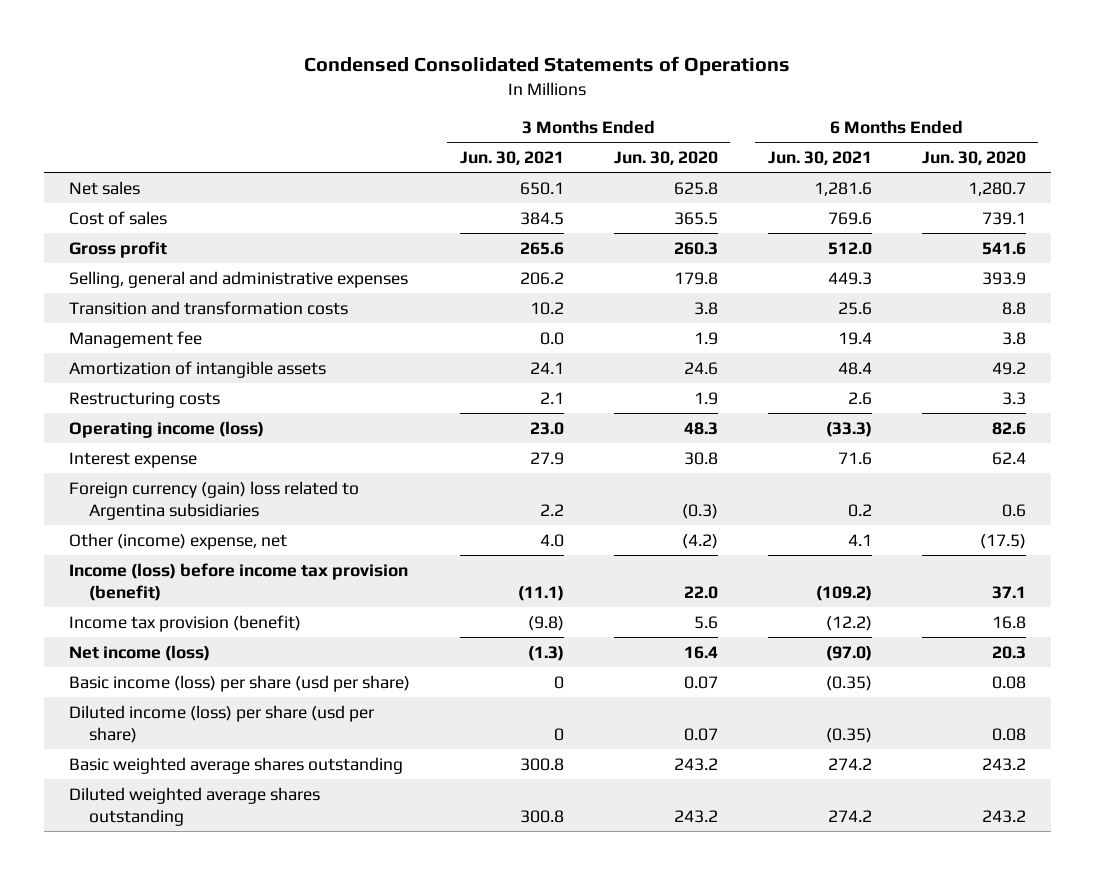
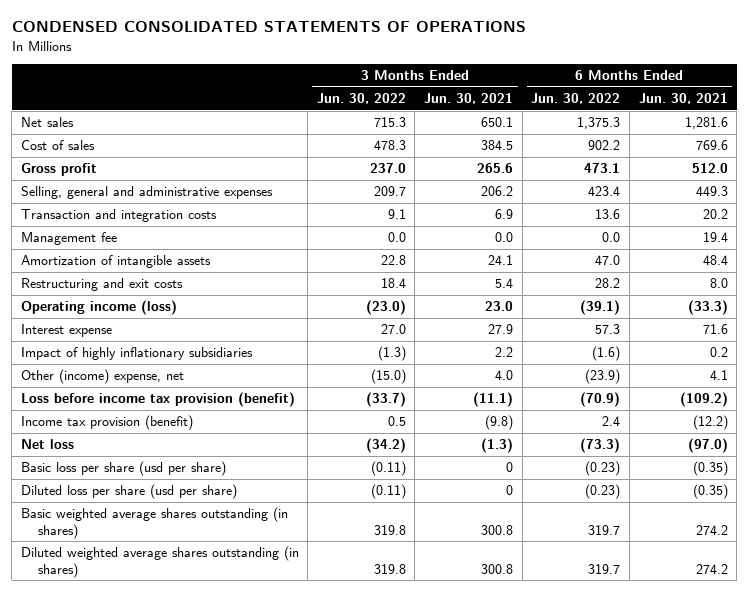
[304,56,791,77] Condensed Consolidated Statements of Operations -> [11,21,526,33] CONDENSED CONSOLIDATED STATEMENTS OF OPERATIONS
[613,151,718,166] Jun. 30, 2020 -> none
[921,151,1026,166] Jun. 30, 2020 -> none
none -> [316,92,406,104] Jun. 30, 2022
none -> [531,92,621,104] Jun. 30, 2022
[68,300,348,315] Transition and transformation costs -> [20,209,217,223] Transaction and integration costs
[529,301,564,315] 10.2 -> [495,209,514,220] 6.9
[837,301,872,315] 25.6 -> [702,209,728,220] 20.2
[68,391,220,408] Restructuring costs -> [20,278,183,292] Restructuring and exit costs
[539,391,564,404] 2.1 -> [495,278,514,289] 5.4
[847,391,872,405] 2.6 -> [709,278,728,289] 8.0
[68,480,359,520] Foreign currency (gain) loss related to Argentina subsidiaries -> [20,347,253,361] Impact of highly inflationary subsidiaries
[68,562,408,601] Income (loss) before income tax provision (benefit) -> [20,392,295,408] Loss before income tax provision (benefit)
[68,644,210,661] Net income (loss) -> [20,439,74,450] Net loss
[68,674,410,692] Basic income (loss) per share (usd per share) -> [20,461,226,477] Basic loss per share (usd per share)
[68,704,374,743] Diluted income (loss) per share (usd per share) -> [20,484,237,500] Diluted loss per share (usd per share)
[68,756,403,774] Basic weighted average shares outstanding -> [20,507,288,539] Basic weighted average shares outstanding (in shares)
[68,786,320,826] Diluted weighted average shares outstanding -> [20,546,299,578] Diluted weighted average shares outstanding (in shares)

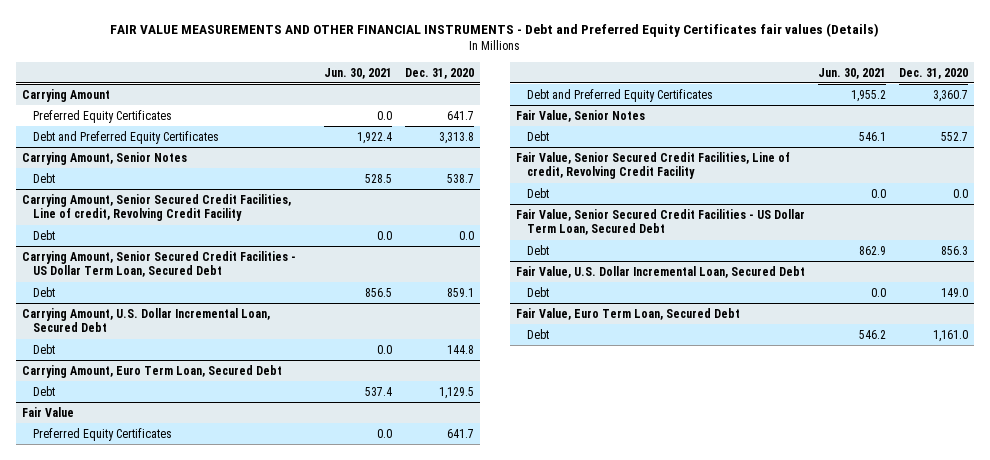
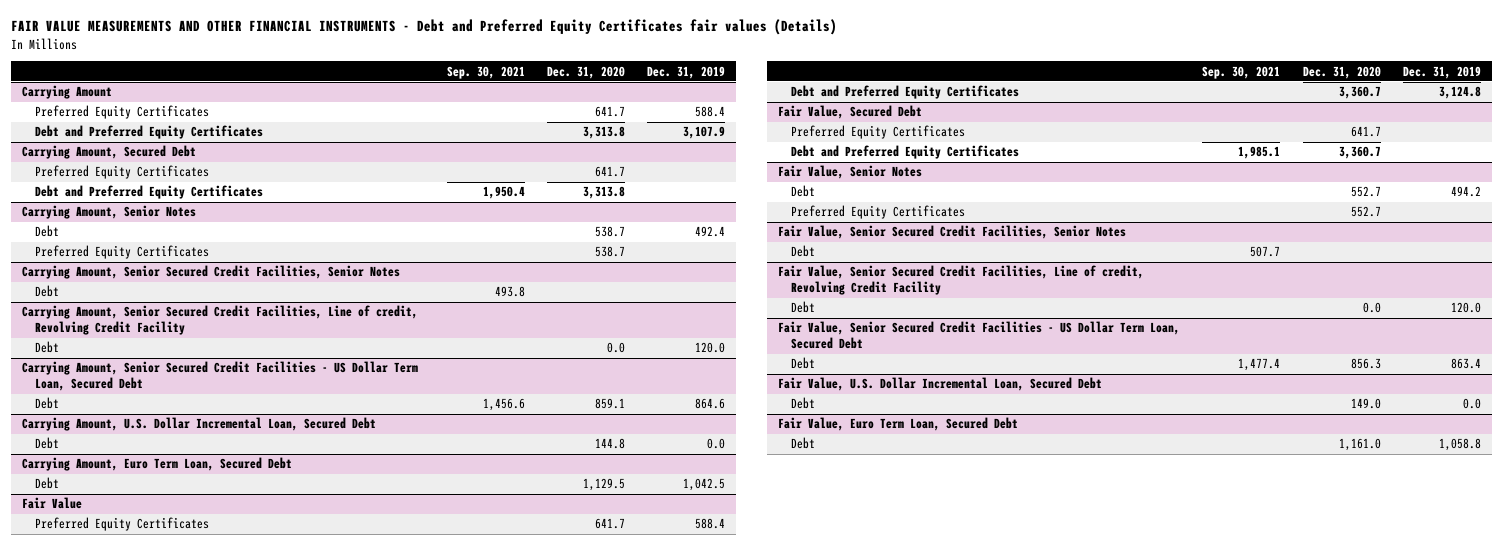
[324,67,393,79] Jun. 30, 2021 -> none
none -> [446,65,525,79] Sep. 30, 2021
none -> [646,65,725,79] Dec. 31, 2019
none -> [22,145,197,160] Carrying Amount, Secured Debt
none -> [35,165,210,180] Preferred Equity Certificates
none -> [35,185,264,200] Debt and Preferred Equity Certificates
none -> [35,245,210,260] Preferred Equity Certificates
none -> [22,265,401,280] Carrying Amount, Senior Secured Credit Facilities, Senior Notes
none -> [35,285,60,298] Debt
none -> [778,105,923,120] Fair Value, Secured Debt
none -> [791,125,966,140] Preferred Equity Certificates
none -> [791,145,1020,160] Debt and Preferred Equity Certificates
none -> [791,205,966,220] Preferred Equity Certificates
none -> [778,225,1127,240] Fair Value, Senior Secured Credit Facilities, Senior Notes
none -> [791,245,816,258] Debt

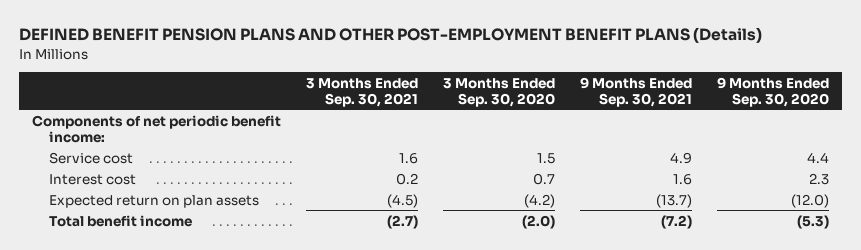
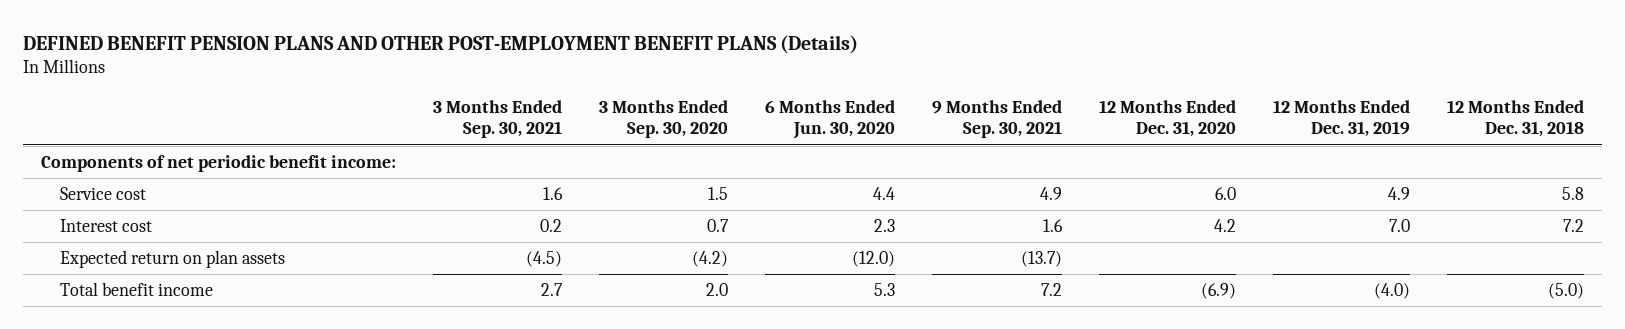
[717,76,830,107] 9 Months Ended Sep. 30, 2020 -> none
none -> [764,99,895,140] 6 Months Ended Jun. 30, 2020
none -> [1098,99,1236,138] 12 Months Ended Dec. 31, 2020
none -> [1272,99,1410,138] 12 Months Ended Dec. 31, 2019
none -> [1446,99,1584,138] 12 Months Ended Dec. 31, 2018
[387,214,419,229] (2.7) -> [541,282,564,296] 2.7
[522,214,556,229] (2.0) -> [706,282,729,296] 2.0
[661,214,693,229] (7.2) -> [1040,282,1062,296] 7.2

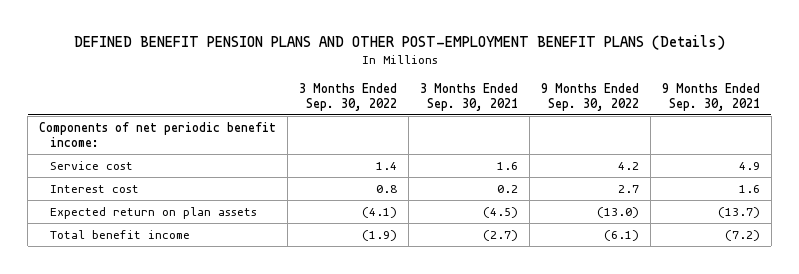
[599,99,729,139] 3 Months Ended Sep. 30, 2020 -> none
[764,99,895,140] 6 Months Ended Jun. 30, 2020 -> none
[1098,99,1236,138] 12 Months Ended Dec. 31, 2020 -> none
[1272,99,1410,138] 12 Months Ended Dec. 31, 2019 -> none
[1446,99,1584,138] 12 Months Ended Dec. 31, 2018 -> none
none -> [299,82,398,111] 3 Months Ended Sep. 30, 2022
none -> [540,82,639,111] 9 Months Ended Sep. 30, 2022
[541,282,564,296] 2.7 -> [483,229,519,241] (2.7)
[1040,282,1062,296] 7.2 -> [724,229,760,241] (7.2)

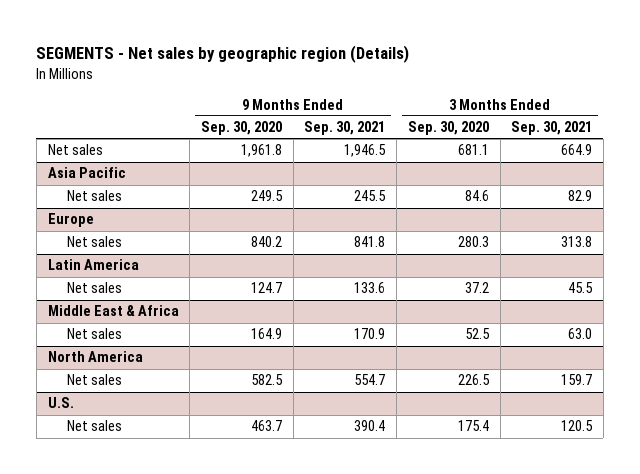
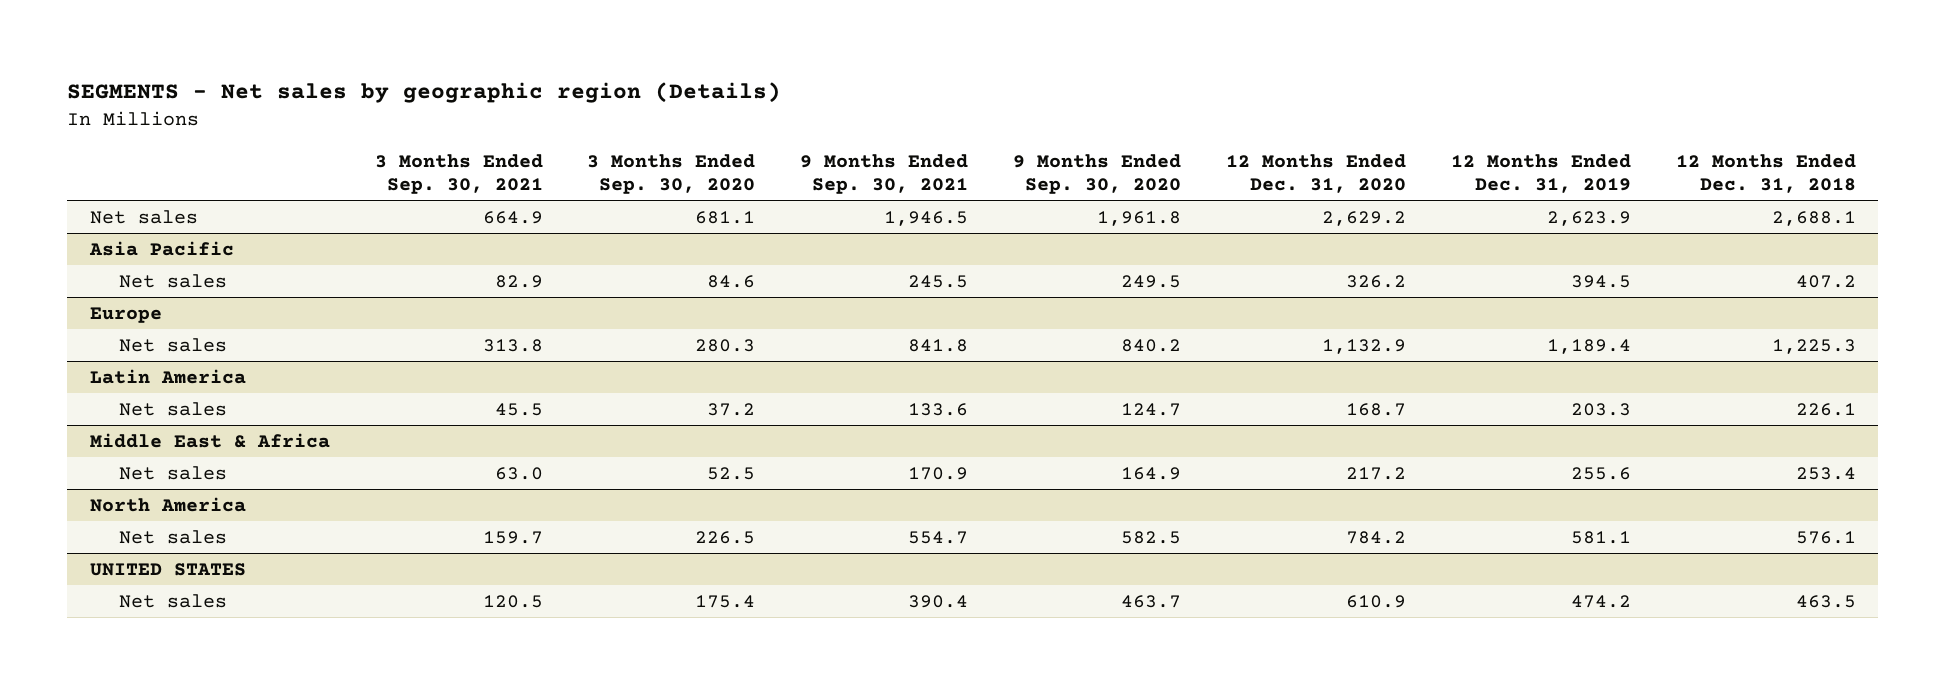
none -> [1226,153,1407,194] 12 Months Ended Dec. 31, 2020
none -> [1451,153,1632,194] 12 Months Ended Dec. 31, 2019
none -> [1675,153,1856,194] 12 Months Ended Dec. 31, 2018
[47,397,74,409] U.S. -> [89,562,246,576] UNITED STATES

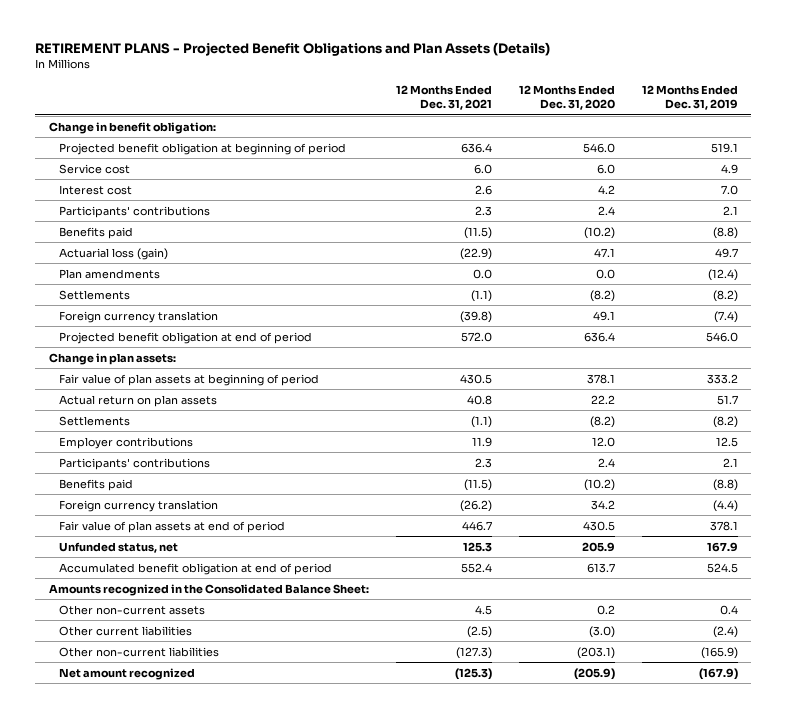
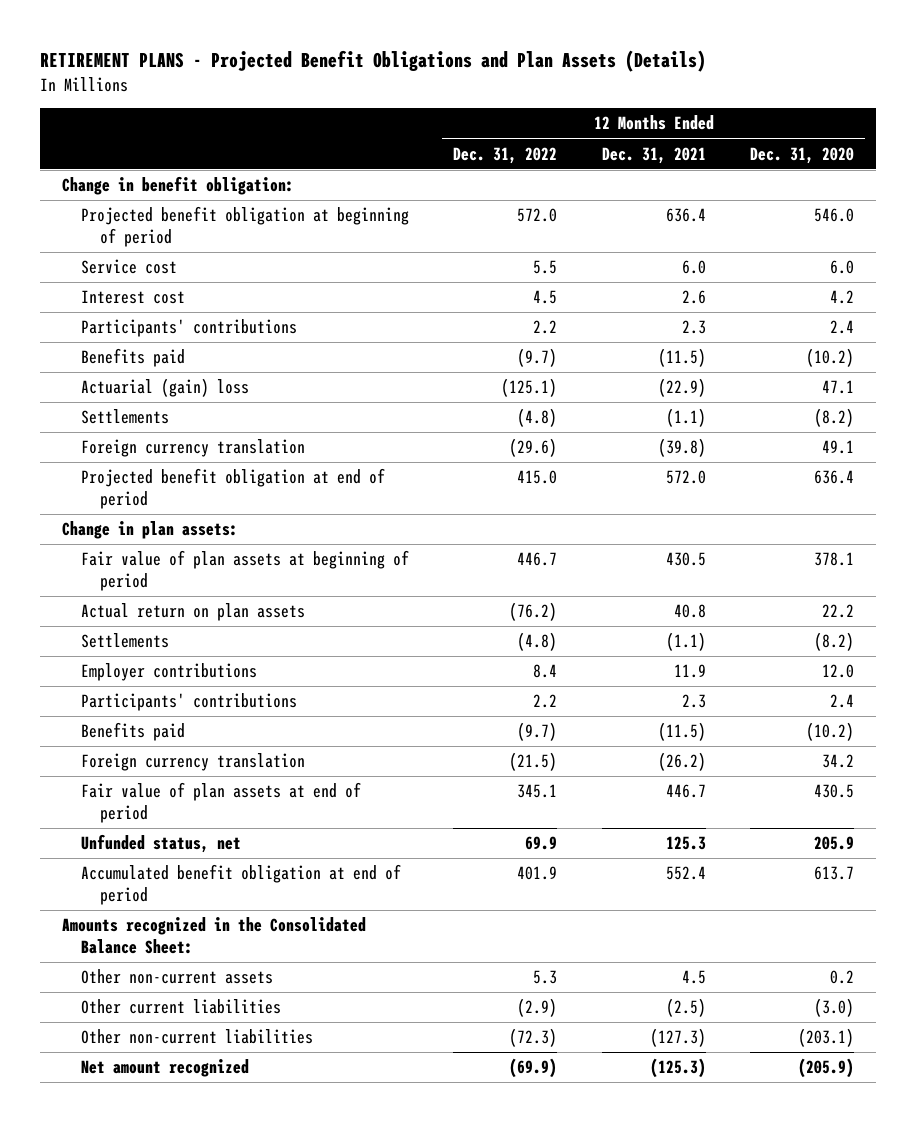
[641,84,738,111] 12 Months Ended Dec. 31, 2019 -> none
none -> [453,146,558,164] Dec. 31, 2022
[58,268,160,279] Plan amendments -> none
[58,247,168,260] Actuarial loss (gain) -> [81,378,250,398] Actuarial (gain) loss

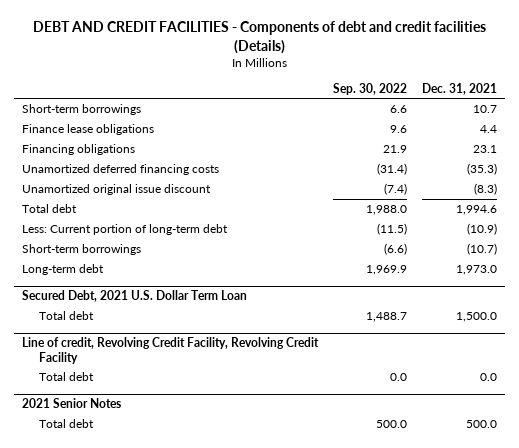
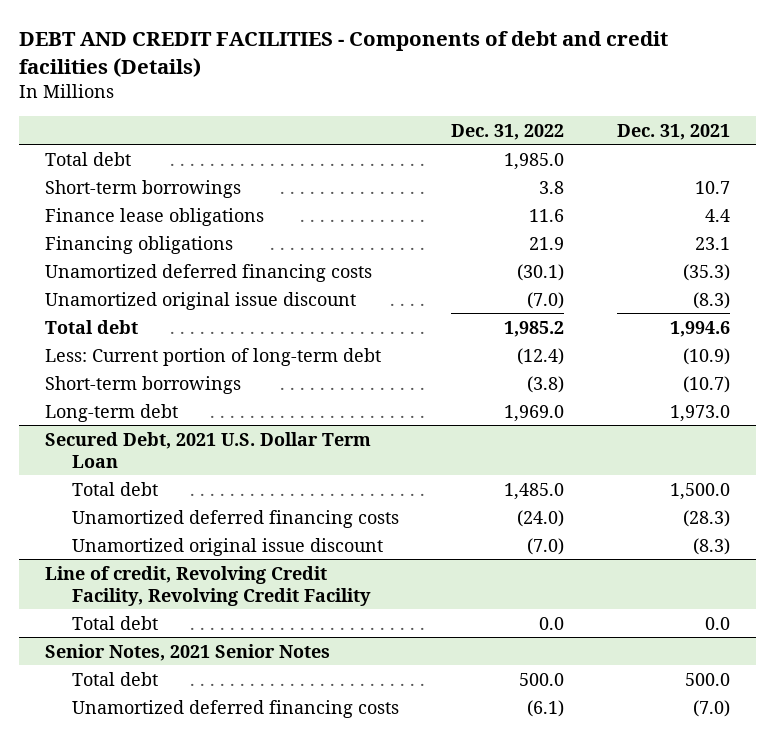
[333,82,408,95] Sep. 30, 2022 -> none
none -> [451,123,565,140] Dec. 31, 2022
none -> [45,151,132,166] Total debt
none -> [71,509,399,528] Unamortized deferred financing costs
none -> [71,537,383,556] Unamortized original issue discount
[21,398,121,409] 2021 Senior Notes -> [45,643,331,661] Senior Notes, 2021 Senior Notes
none -> [71,699,399,718] Unamortized deferred financing costs

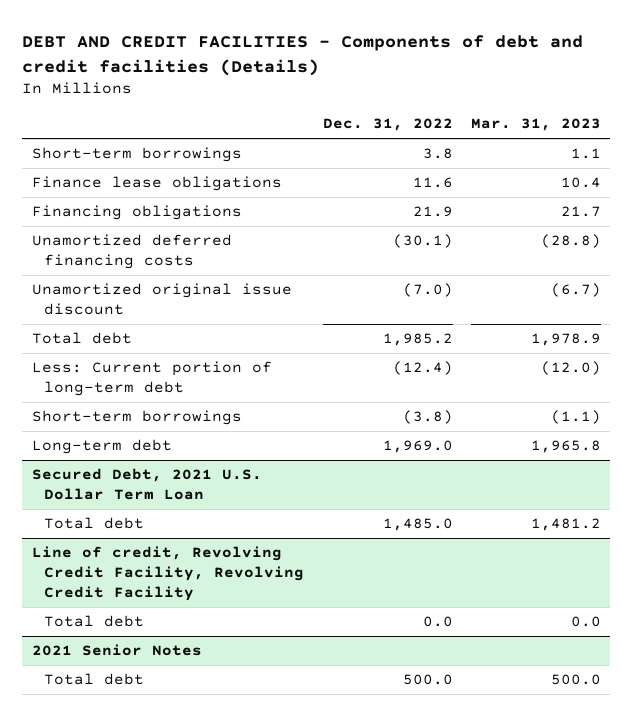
[616,123,730,140] Dec. 31, 2021 -> none
none -> [471,118,602,132] Mar. 31, 2023
[45,151,132,166] Total debt -> none
[71,509,399,528] Unamortized deferred financing costs -> none
[71,537,383,556] Unamortized original issue discount -> none
[45,643,331,661] Senior Notes, 2021 Senior Notes -> [31,644,202,657] 2021 Senior Notes
[71,699,399,718] Unamortized deferred financing costs -> none

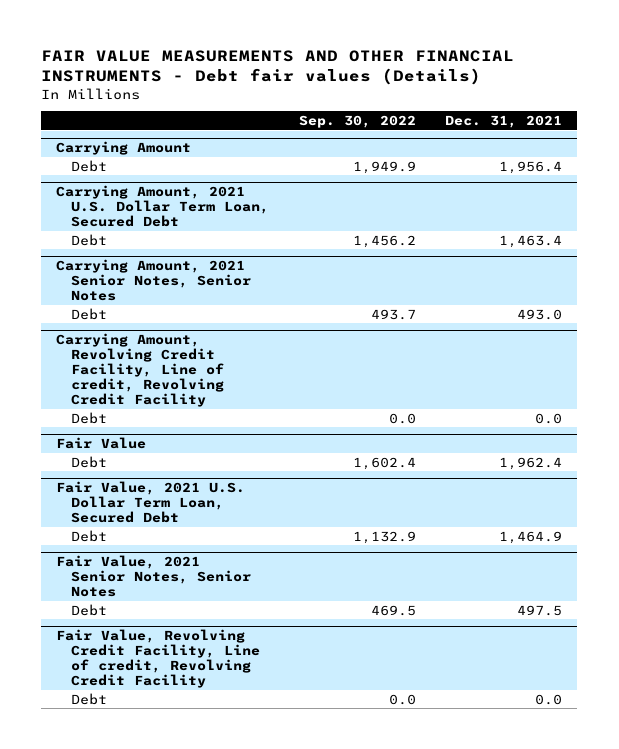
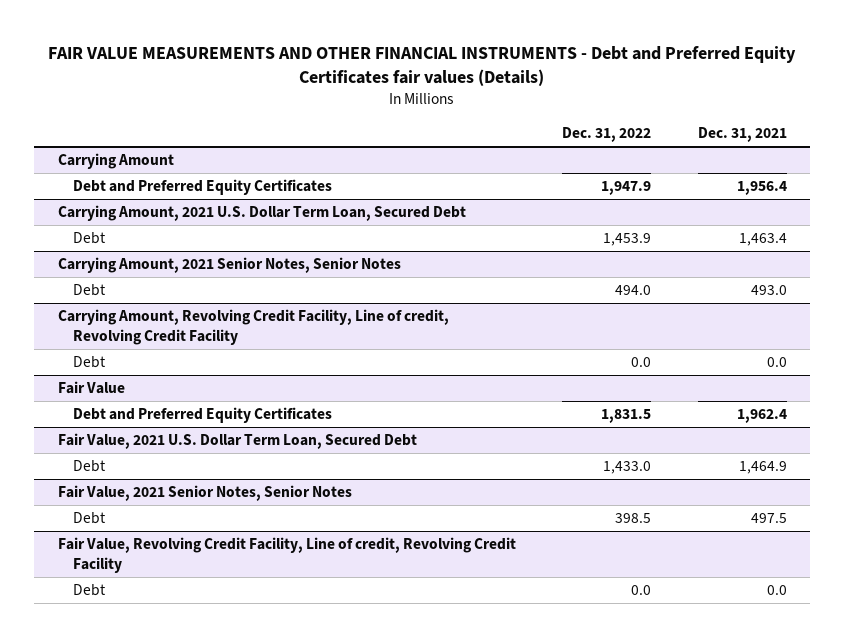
[41,50,515,86] FAIR VALUE MEASUREMENTS AND OTHER FINANCIAL INSTRUMENTS - Debt fair values (Details) -> [48,45,797,87] FAIR VALUE MEASUREMENTS AND OTHER FINANCIAL INSTRUMENTS - Debt and Preferred Equity Certificates fair values (Details)
[298,115,416,129] Sep. 30, 2022 -> none
none -> [562,127,652,143] Dec. 31, 2022
[70,159,107,172] Debt -> [73,179,333,196] Debt and Preferred Equity Certificates
[70,455,107,468] Debt -> [73,407,333,424] Debt and Preferred Equity Certificates

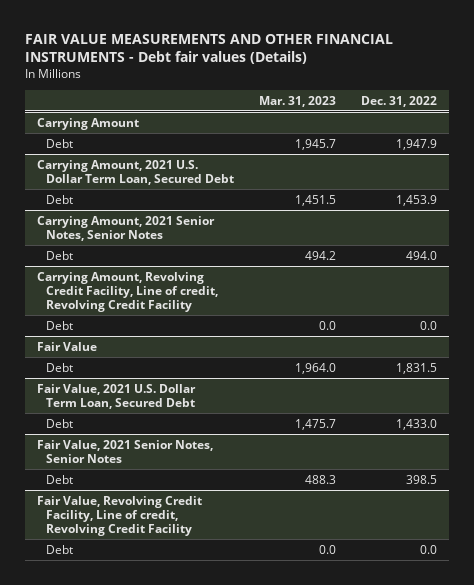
[48,45,797,87] FAIR VALUE MEASUREMENTS AND OTHER FINANCIAL INSTRUMENTS - Debt and Preferred Equity Certificates fair values (Details) -> [24,33,393,65] FAIR VALUE MEASUREMENTS AND OTHER FINANCIAL INSTRUMENTS - Debt fair values (Details)
[697,127,787,143] Dec. 31, 2021 -> none
none -> [259,95,337,107] Mar. 31, 2023
[73,179,333,196] Debt and Preferred Equity Certificates -> [46,138,74,148] Debt
[73,407,333,424] Debt and Preferred Equity Certificates -> [46,362,74,372] Debt

